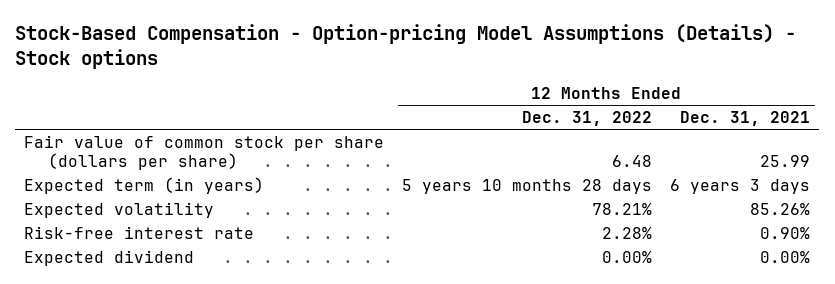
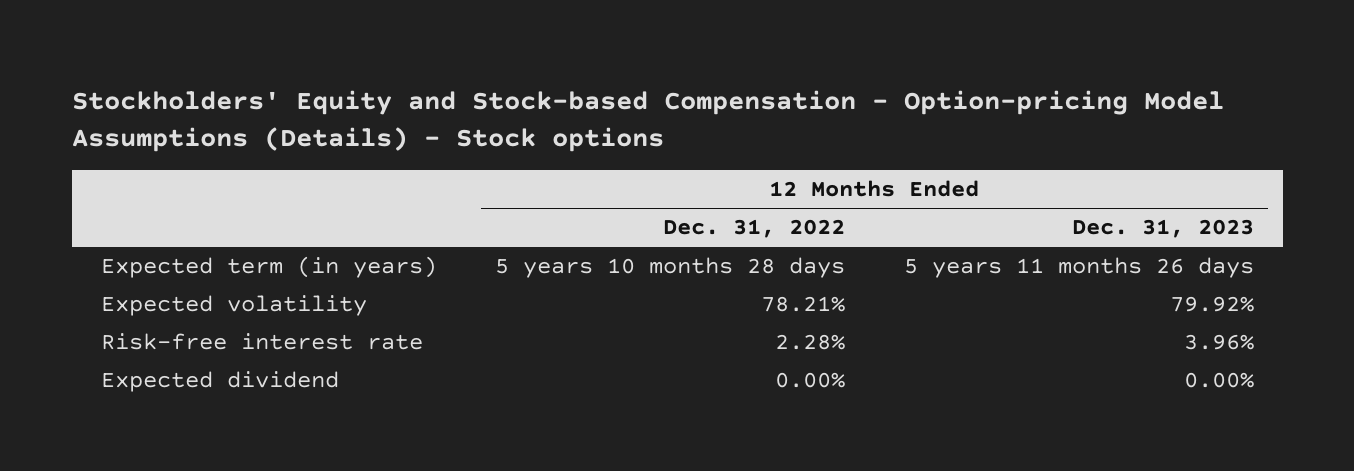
[15,24,797,69] Stock-Based Compensation - Option-pricing Model Assumptions (Details) - Stock options -> [71,89,1224,153] Stockholders' Equity and Stock-based Compensation - Option-pricing Model Assumptions (Details) - Stock options
[680,110,811,126] Dec. 31, 2021 -> none
none -> [1071,219,1254,239] Dec. 31, 2023
[24,134,385,171] Fair value of common stock per share (dollars per share) -> none

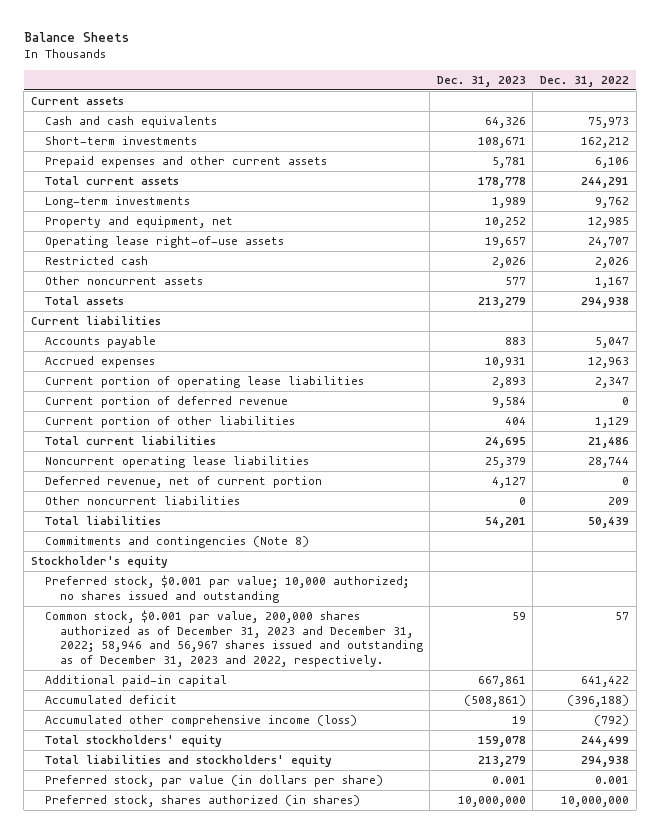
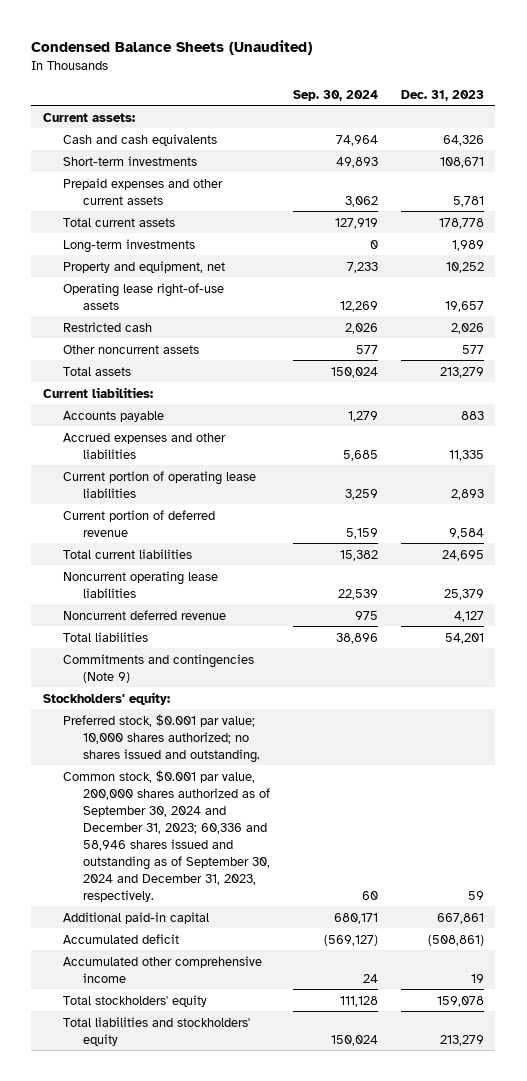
[23,32,129,43] Balance Sheets -> [31,39,313,55] Condensed Balance Sheets (Unaudited)
[540,75,630,87] Dec. 31, 2022 -> none
none -> [292,89,378,101] Sep. 30, 2024
[30,97,124,106] Current assets -> [42,112,135,122] Current assets:
[30,316,161,326] Current liabilities -> [42,386,153,398] Current liabilities:
[45,356,156,369] Accrued expenses -> none
none -> [62,432,226,459] Accrued expenses and other liabilities
[45,416,296,429] Current portion of other liabilities -> none
[45,496,241,506] Other noncurrent liabilities -> none
[45,476,323,489] Deferred revenue, net of current portion -> [62,609,226,620] Noncurrent deferred revenue
[45,536,310,549] Commitments and contingencies (Note 8) -> [62,653,254,683] Commitments and contingencies (Note 9)
[30,556,168,569] Stockholder's equity -> [42,691,170,705] Stockholders' equity:
[45,575,410,603] Preferred stock, $0.001 par value; 10,000 authorized; no shares issued and outstanding -> [62,713,261,763] Preferred stock, $0.001 par value; 10,000 shares authorized; no shares issued and outstanding.
[45,610,423,668] Common stock, $0.001 par value, 200,000 shares authorized as of December 31, 2023 and December 31, 2022; 58,946 and 56,967 shares issued and outstanding as of December 31, 2023 and 2022, respectively. -> [62,769,271,902] Common stock, $0.001 par value, 200,000 shares authorized as of September 30, 2024 and December 31, 2023; 60,336 and 58,946 shares issued and outstanding as of September 30, 2024 and December 31, 2023, respectively.
[45,715,358,728] Accumulated other comprehensive income (loss) -> [62,955,262,983] Accumulated other comprehensive income
[45,775,384,788] Preferred stock, par value (in dollars per share) -> none
[45,795,361,808] Preferred stock, shares authorized (in shares) -> none

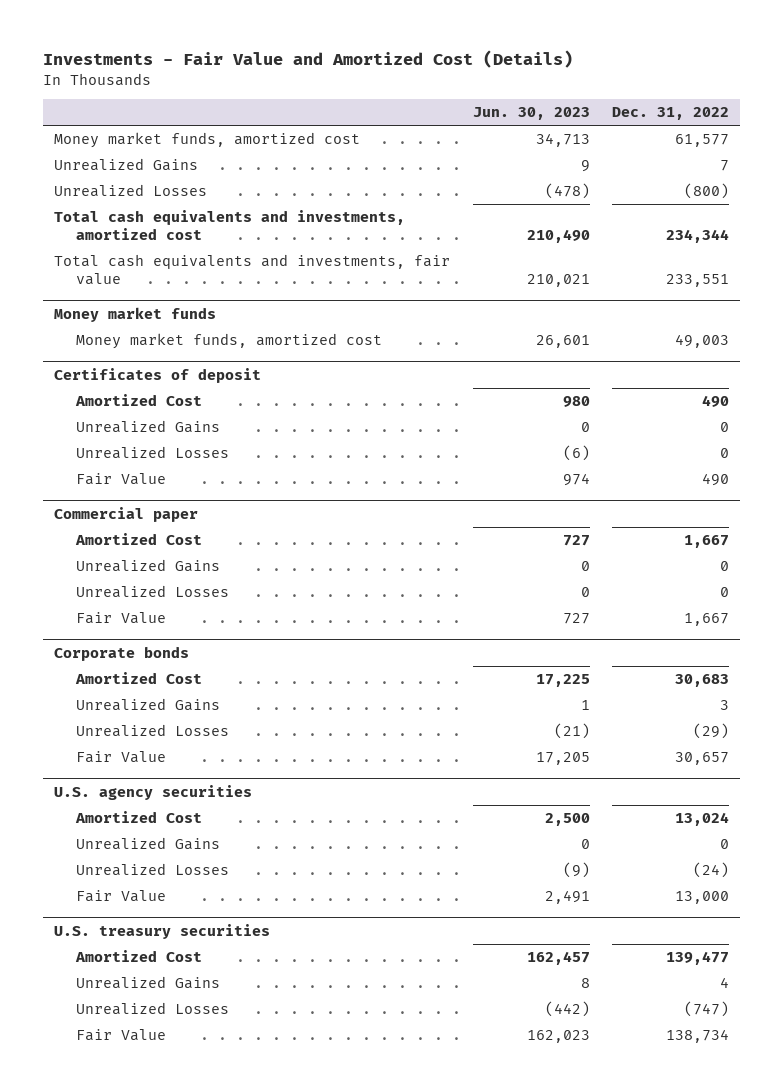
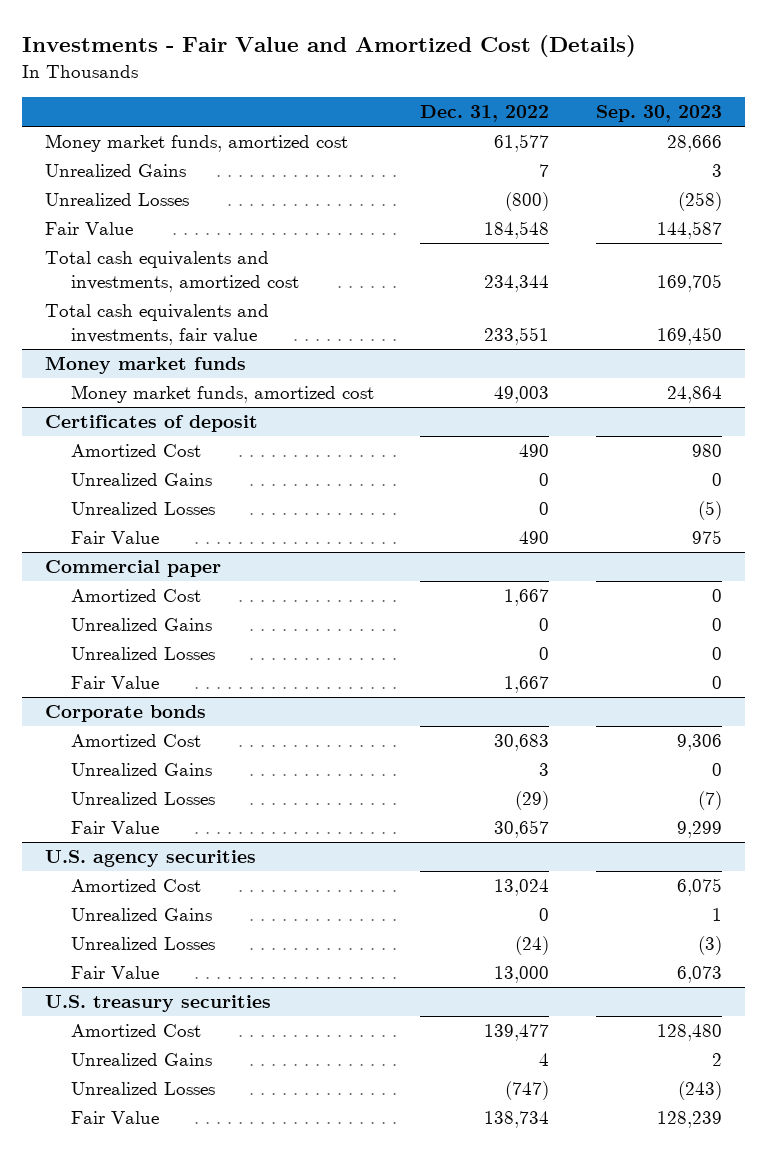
[472,107,590,121] Jun. 30, 2023 -> none
none -> [595,105,722,123] Sep. 30, 2023
none -> [45,222,134,236] Fair Value

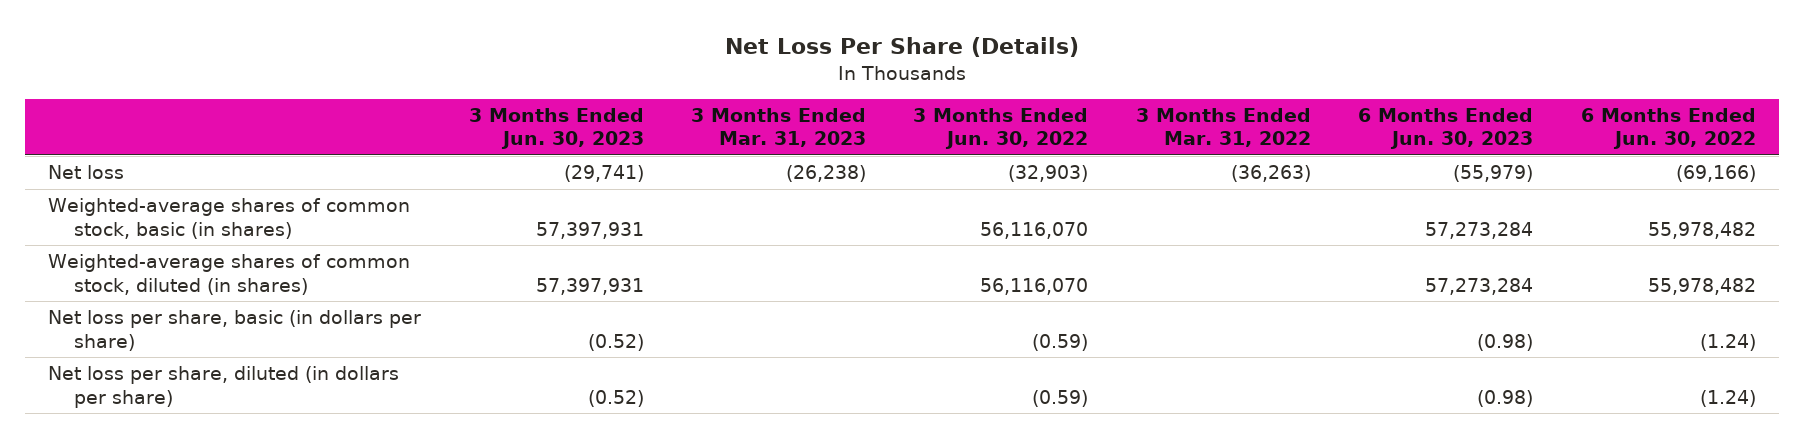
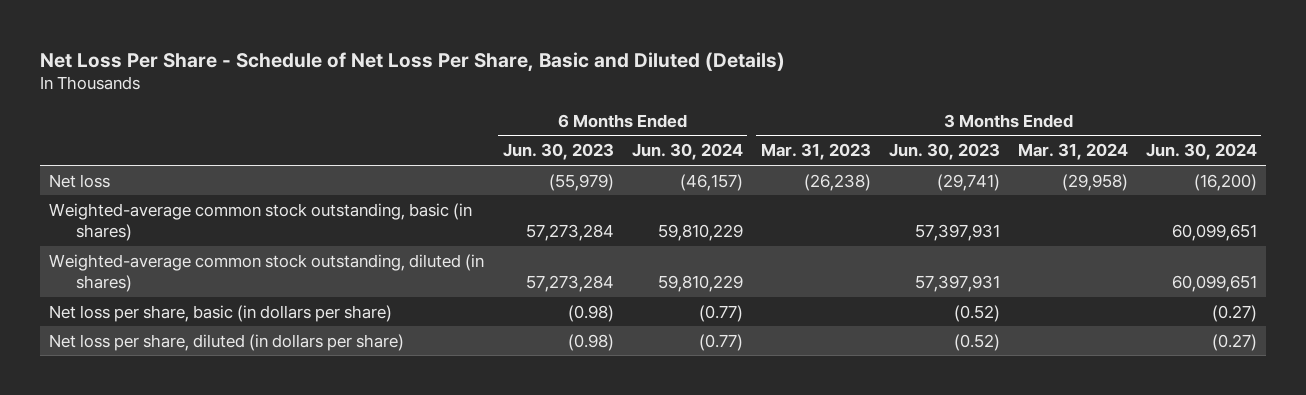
[724,36,1079,57] Net Loss Per Share (Details) -> [40,51,786,72] Net Loss Per Share - Schedule of Net Loss Per Share, Basic and Diluted (Details)
[913,107,1089,150] 3 Months Ended Jun. 30, 2022 -> none
[1135,107,1311,148] 3 Months Ended Mar. 31, 2022 -> none
[1580,107,1756,150] 6 Months Ended Jun. 30, 2022 -> none
none -> [631,143,743,161] Jun. 30, 2024
none -> [1017,143,1128,161] Mar. 31, 2024
none -> [1145,143,1257,161] Jun. 30, 2024
[48,198,411,239] Weighted-average shares of common stock, basic (in shares) -> [49,202,473,242] Weighted-average common stock outstanding, basic (in shares)
[48,254,411,295] Weighted-average shares of common stock, diluted (in shares) -> [49,253,485,293] Weighted-average common stock outstanding, diluted (in shares)

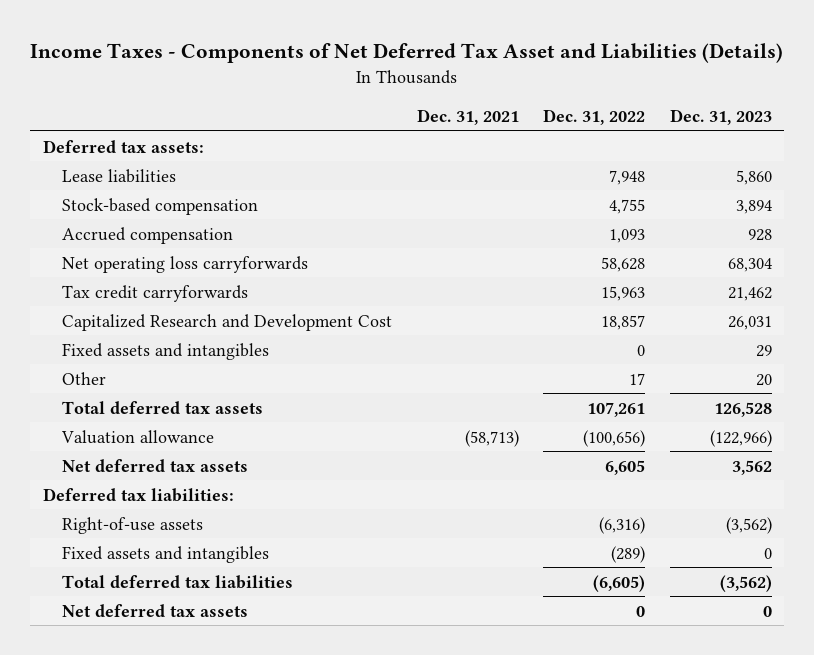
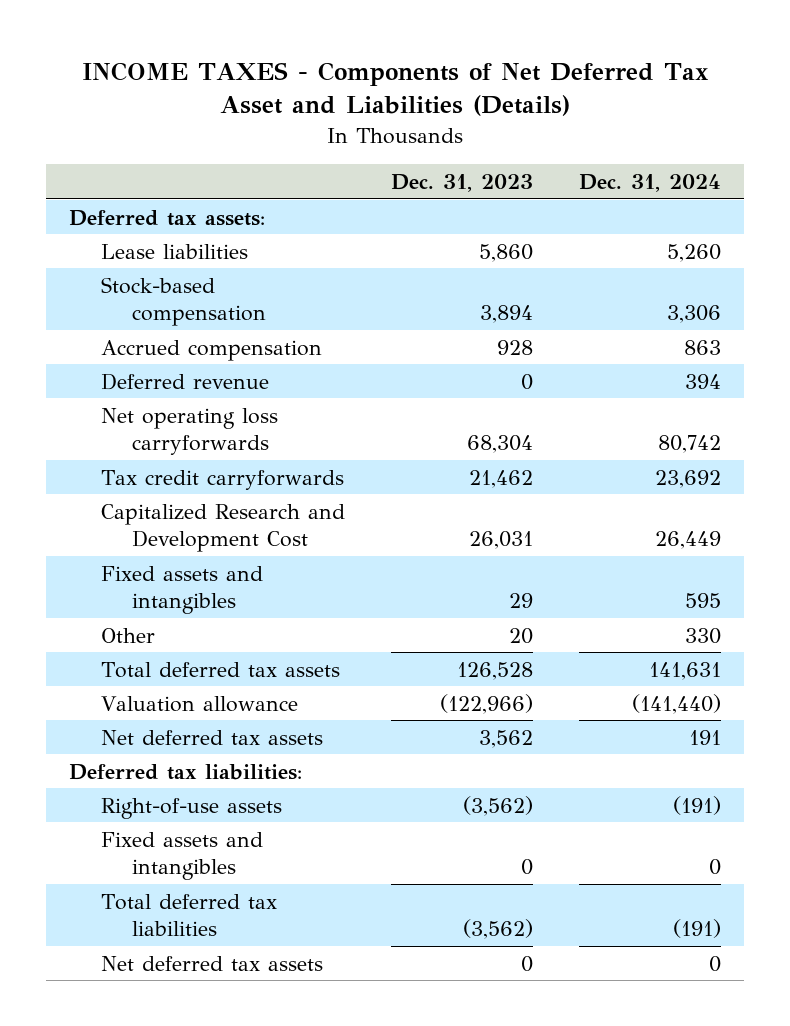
[30,43,784,64] Income Taxes - Components of Net Deferred Tax Asset and Liabilities (Details) -> [81,61,708,117] INCOME TAXES - Components of Net Deferred Tax Asset and Liabilities (Details)
[416,108,519,125] Dec. 31, 2021 -> none
[543,108,646,125] Dec. 31, 2022 -> none
none -> [578,173,721,192] Dec. 31, 2024
none -> [100,372,269,390] Deferred revenue

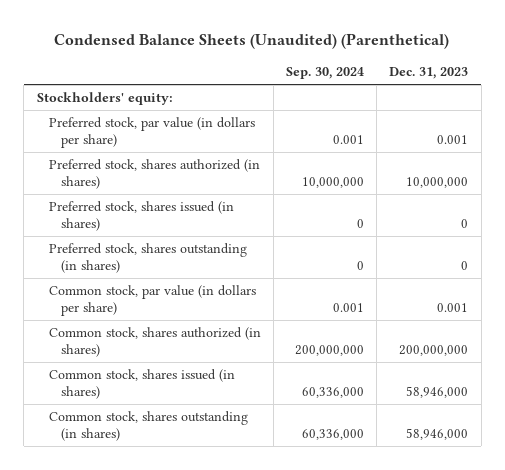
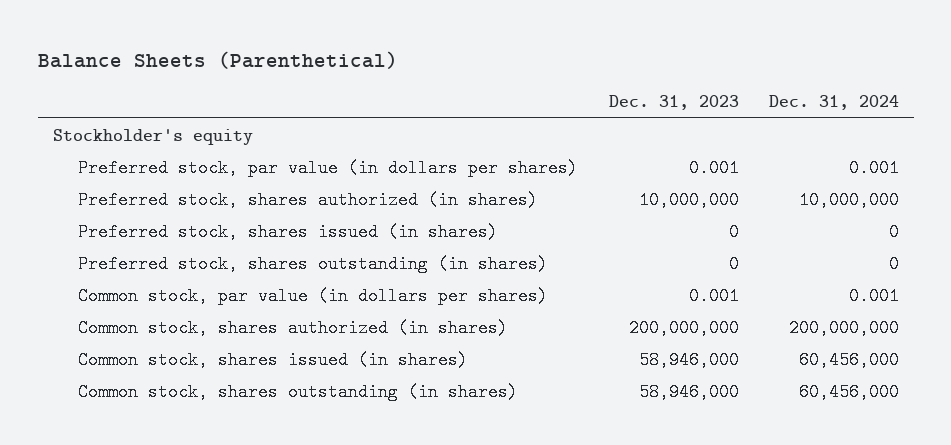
[54,33,450,50] Condensed Balance Sheets (Unaudited) (Parenthetical) -> [37,50,398,69] Balance Sheets (Parenthetical)
[286,67,365,80] Sep. 30, 2024 -> none
none -> [768,95,899,111] Dec. 31, 2024
[36,91,173,105] Stockholders' equity: -> [52,128,253,145] Stockholder's equity
[48,116,255,149] Preferred stock, par value (in dollars per share) -> [78,158,579,177] Preferred stock, par value (in dollars per shares)
[48,284,256,317] Common stock, par value (in dollars per share) -> [78,286,549,305] Common stock, par value (in dollars per shares)

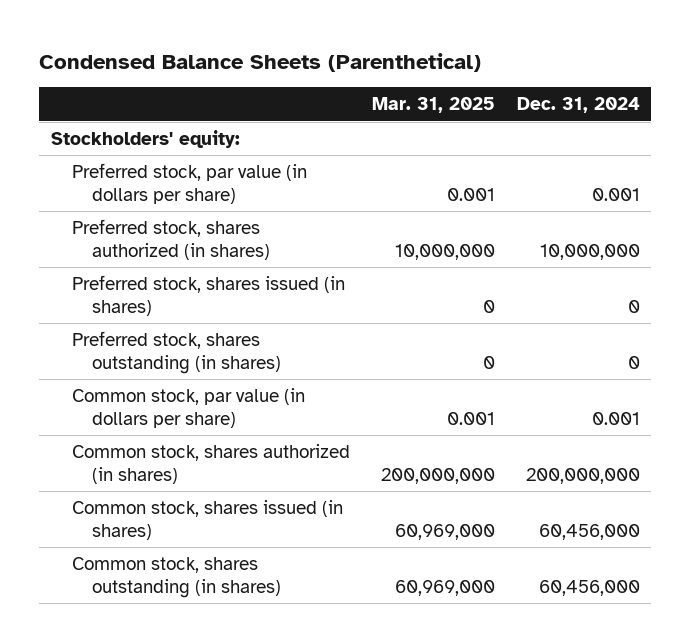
[37,50,398,69] Balance Sheets (Parenthetical) -> [39,52,482,72] Condensed Balance Sheets (Parenthetical)
[608,95,739,111] Dec. 31, 2023 -> none
none -> [371,97,495,114] Mar. 31, 2025
[52,128,253,145] Stockholder's equity -> [50,129,240,148] Stockholders' equity:
[78,158,579,177] Preferred stock, par value (in dollars per shares) -> [71,162,307,205] Preferred stock, par value (in dollars per share)
[78,286,549,305] Common stock, par value (in dollars per shares) -> [71,387,305,429] Common stock, par value (in dollars per share)

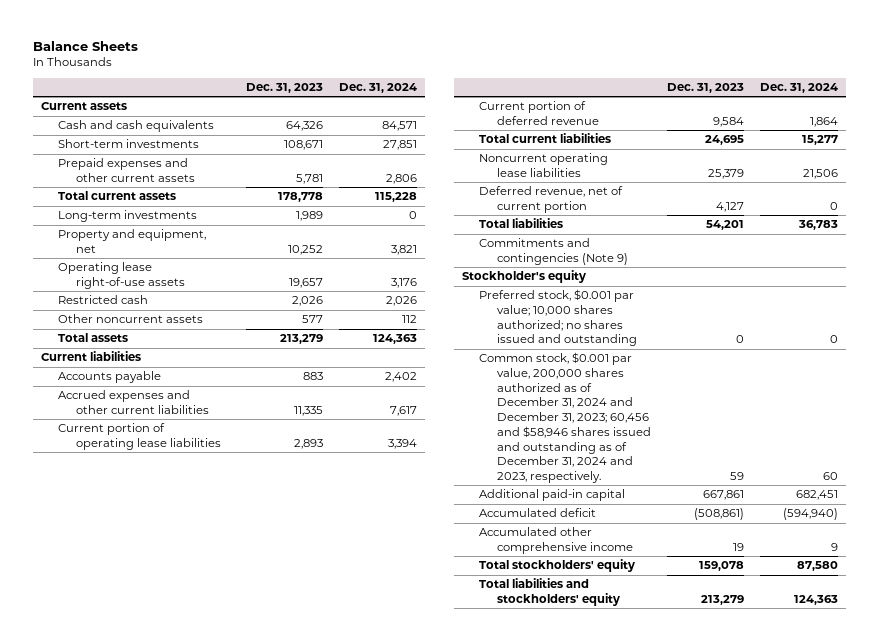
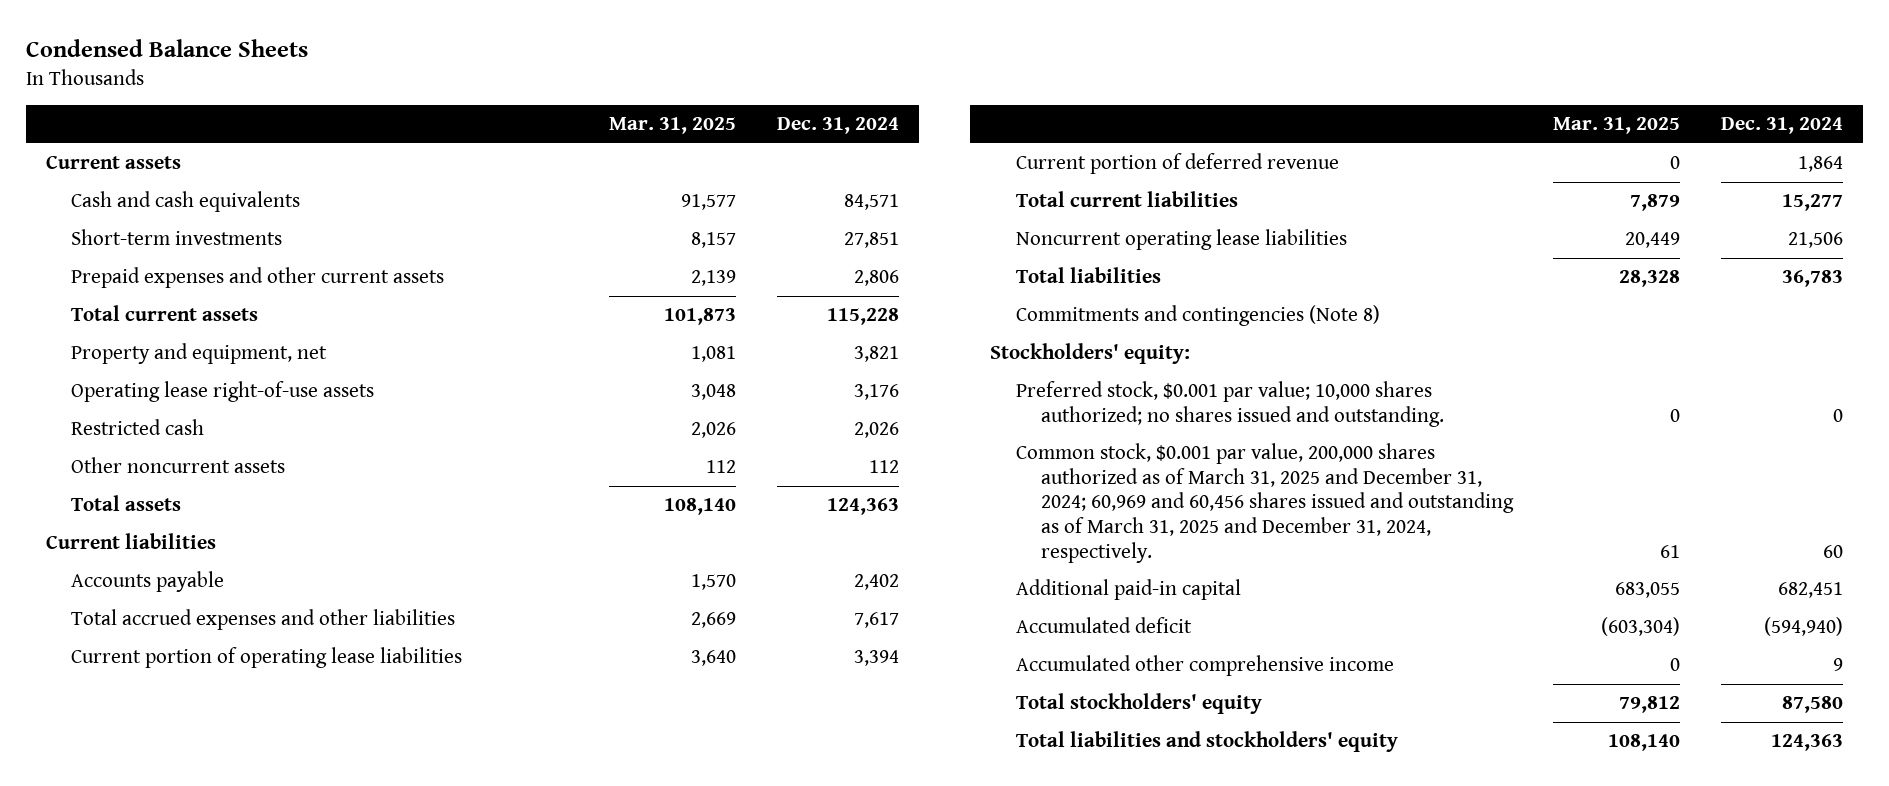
[32,40,138,51] Balance Sheets -> [25,39,308,58] Condensed Balance Sheets
[245,82,323,93] Dec. 31, 2023 -> none
none -> [608,117,736,135] Mar. 31, 2025
[58,210,198,223] Long-term investments -> none
[58,390,209,415] Accrued expenses and other current liabilities -> [71,609,456,631] Total accrued expenses and other liabilities
[479,186,624,214] Deferred revenue, net of current portion -> none
[479,238,628,266] Commitments and contingencies (Note 9) -> [1015,305,1380,327] Commitments and contingencies (Note 8)
[461,270,586,284] Stockholder's equity -> [990,343,1191,365] Stockholders' equity:
[479,289,637,347] Preferred stock, $0.001 par value; 10,000 shares authorized; no shares issued and outstanding -> [1015,381,1444,427] Preferred stock, $0.001 par value; 10,000 shares authorized; no shares issued and outstanding.
[479,352,651,484] Common stock, $0.001 par value, 200,000 shares authorized as of December 31, 2024 and December 31, 2023; 60,456 and $58,946 shares issued and outstanding as of December 31, 2024 and 2023, respectively. -> [1015,443,1514,563] Common stock, $0.001 par value, 200,000 shares authorized as of March 31, 2025 and December 31, 2024; 60,969 and 60,456 shares issued and outstanding as of March 31, 2025 and December 31, 2024, respectively.

